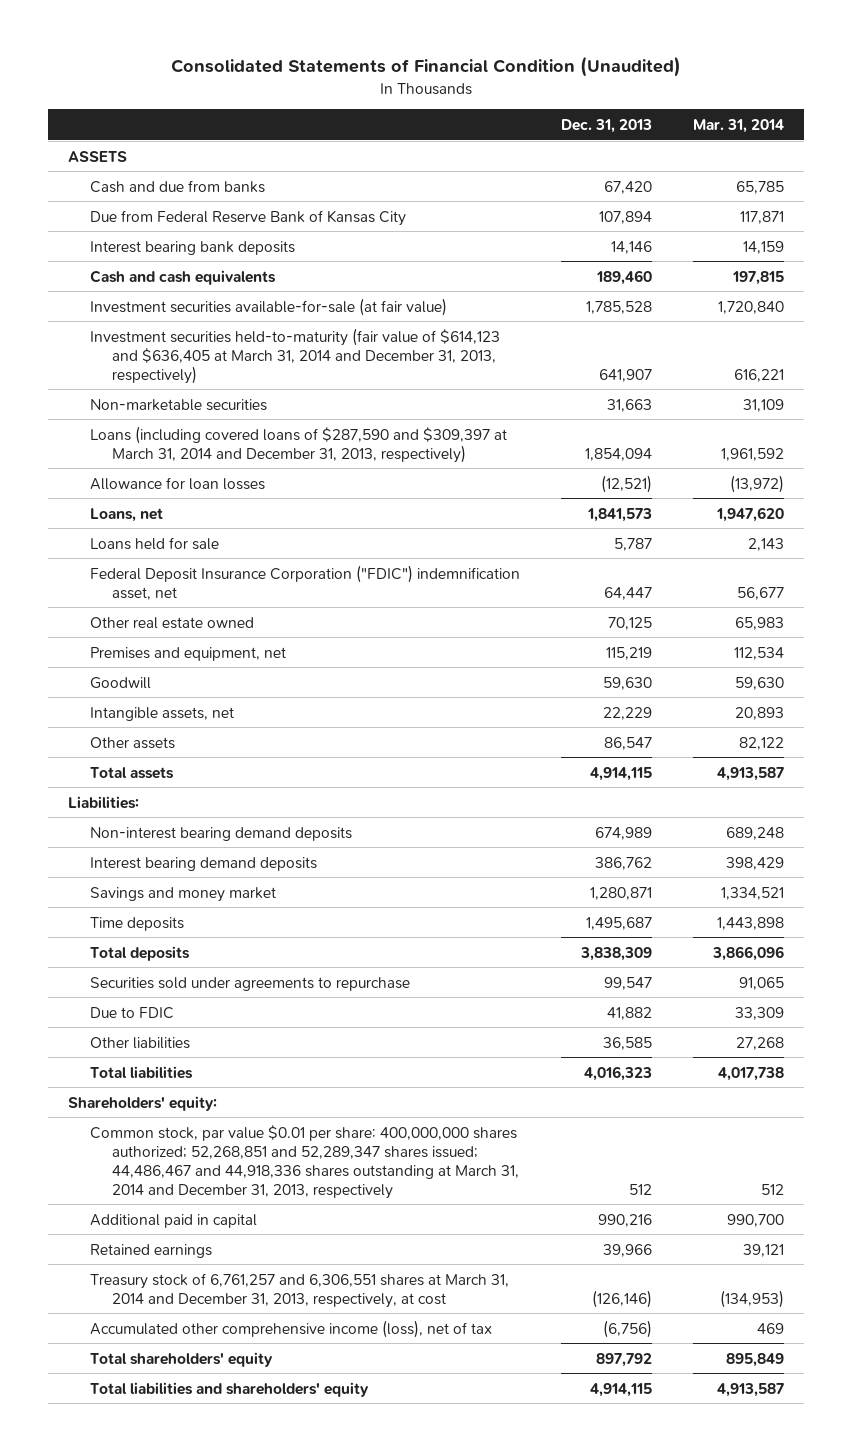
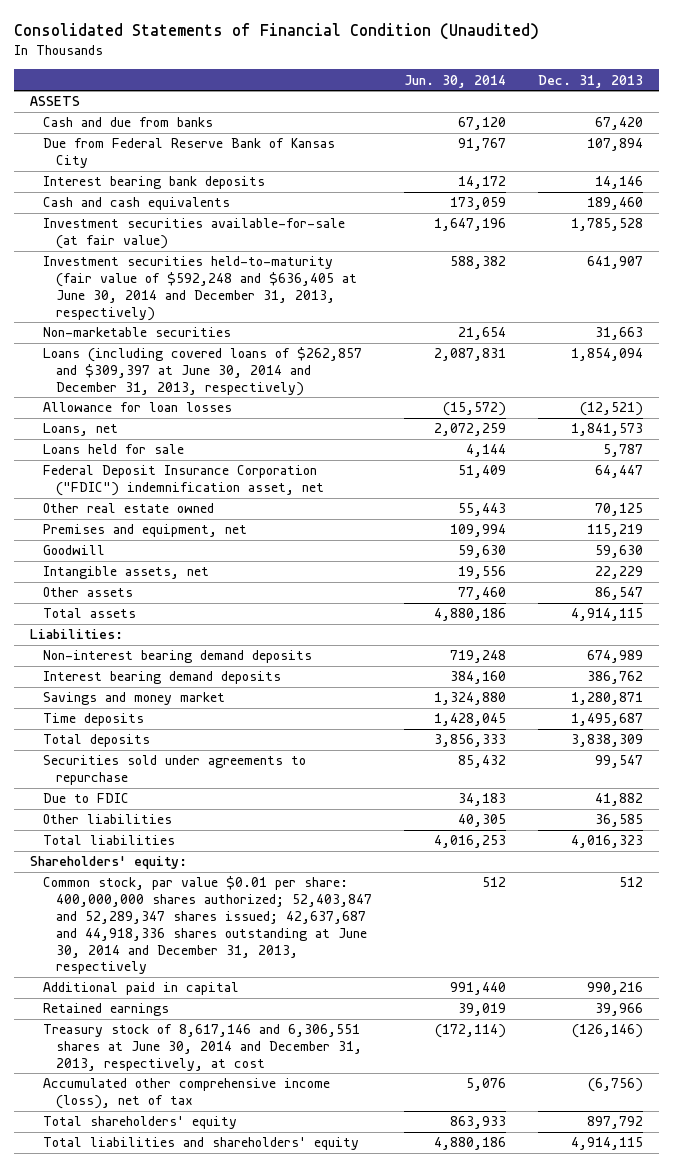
[692,118,784,133] Mar. 31, 2014 -> none
none -> [404,74,507,88] Jun. 30, 2014
[90,327,501,384] Investment securities held-to-maturity (fair value of $614,123 and $636,405 at March 31, 2014 and December 31, 2013, respectively) -> [42,256,358,321] Investment securities held-to-maturity (fair value of $592,248 and $636,405 at June 30, 2014 and December 31, 2013, respectively)
[90,425,508,463] Loans (including covered loans of $287,590 and $309,397 at March 31, 2014 and December 31, 2013, respectively) -> [42,347,362,396] Loans (including covered loans of $262,857 and $309,397 at June 30, 2014 and December 31, 2013, respectively)
[90,1124,519,1199] Common stock, par value $0.01 per share: 400,000,000 shares authorized; 52,268,851 and 52,289,347 shares issued; 44,486,467 and 44,918,336 shares outstanding at March 31, 2014 and December 31, 2013, respectively -> [42,876,373,975] Common stock, par value $0.01 per share: 400,000,000 shares authorized; 52,403,847 and 52,289,347 shares issued; 42,637,687 and 44,918,336 shares outstanding at June 30, 2014 and December 31, 2013, respectively
[90,1272,510,1308] Treasury stock of 6,761,257 and 6,306,551 shares at March 31, 2014 and December 31, 2013, respectively, at cost -> [42,1024,363,1071] Treasury stock of 8,617,146 and 6,306,551 shares at June 30, 2014 and December 31, 2013, respectively, at cost

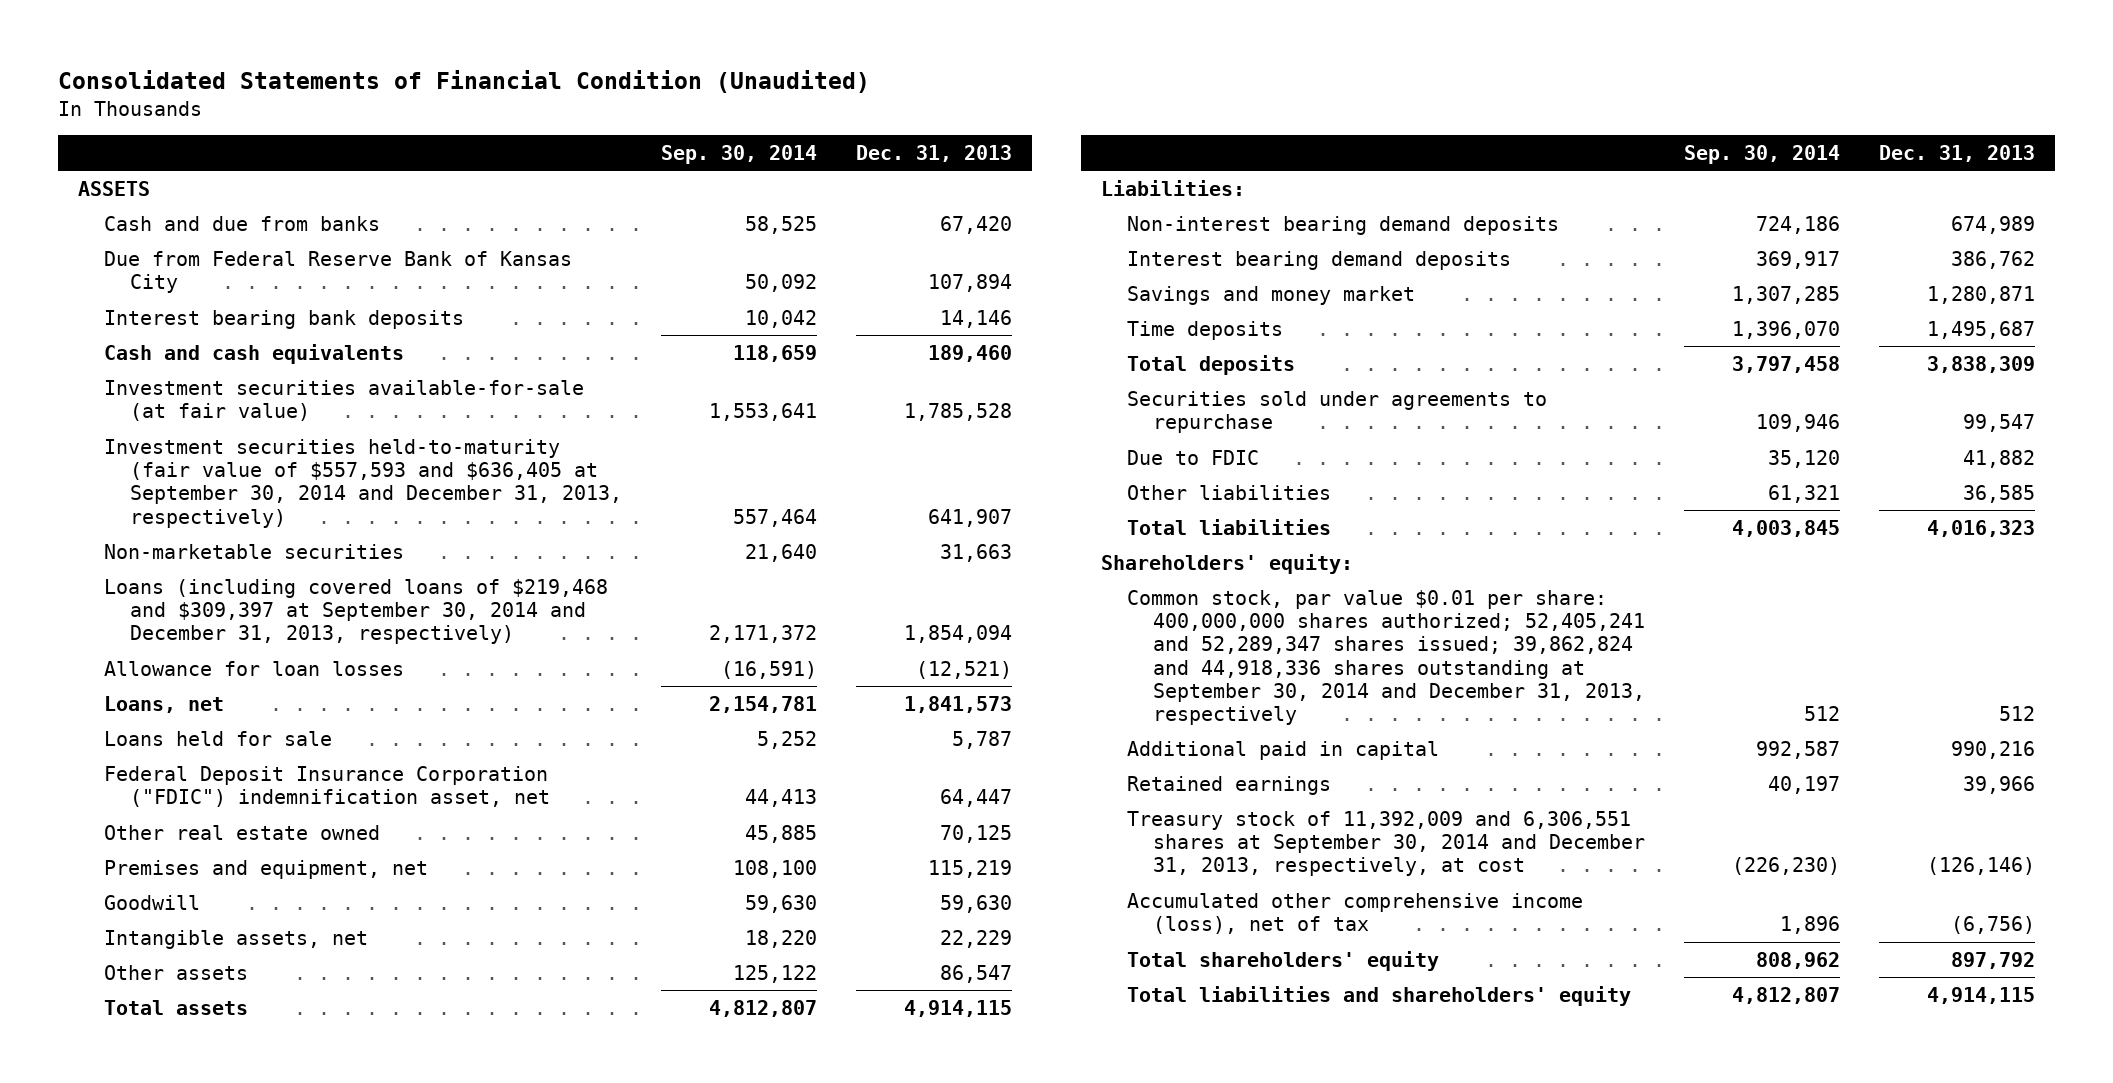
[404,74,507,88] Jun. 30, 2014 -> none
none -> [661,144,818,164] Sep. 30, 2014
[42,256,358,321] Investment securities held-to-maturity (fair value of $592,248 and $636,405 at June 30, 2014 and December 31, 2013, respectively) -> [104,438,623,528] Investment securities held-to-maturity (fair value of $557,593 and $636,405 at September 30, 2014 and December 31, 2013, respectively)
[42,347,362,396] Loans (including covered loans of $262,857 and $309,397 at June 30, 2014 and December 31, 2013, respectively) -> [104,578,609,645] Loans (including covered loans of $219,468 and $309,397 at September 30, 2014 and December 31, 2013, respectively)
[42,876,373,975] Common stock, par value $0.01 per share: 400,000,000 shares authorized; 52,403,847 and 52,289,347 shares issued; 42,637,687 and 44,918,336 shares outstanding at June 30, 2014 and December 31, 2013, respectively -> [1126,589,1646,726] Common stock, par value $0.01 per share: 400,000,000 shares authorized; 52,405,241 and 52,289,347 shares issued; 39,862,824 and 44,918,336 shares outstanding at September 30, 2014 and December 31, 2013, respectively
[42,1024,363,1071] Treasury stock of 8,617,146 and 6,306,551 shares at June 30, 2014 and December 31, 2013, respectively, at cost -> [1126,810,1646,877] Treasury stock of 11,392,009 and 6,306,551 shares at September 30, 2014 and December 31, 2013, respectively, at cost

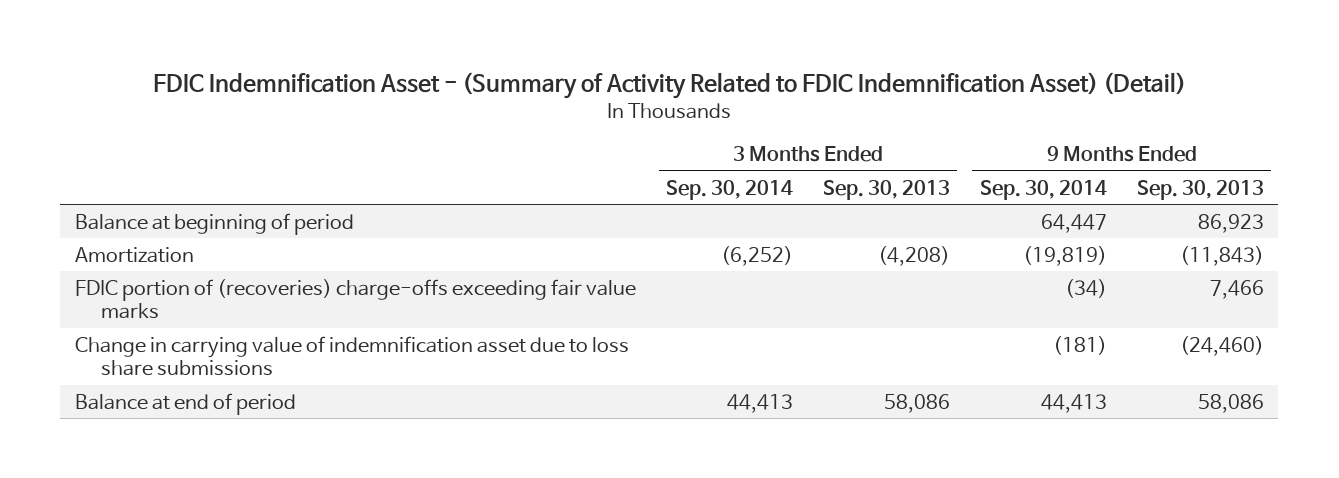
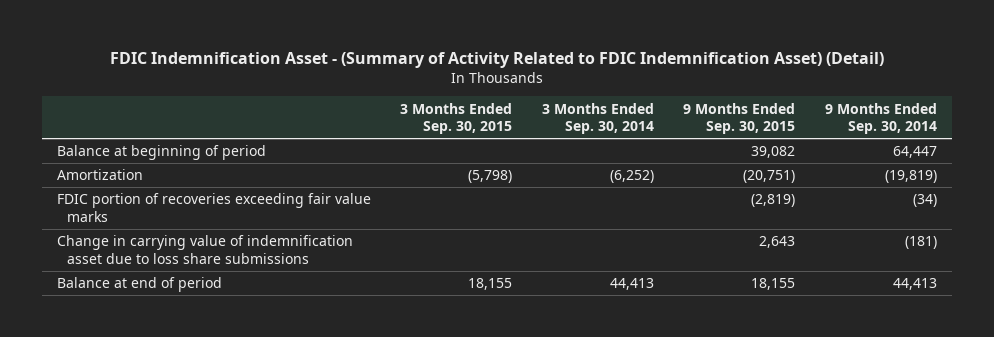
[822,179,950,200] Sep. 30, 2013 -> none
[1136,179,1264,200] Sep. 30, 2013 -> none
none -> [400,102,513,135] 3 Months Ended Sep. 30, 2015
none -> [683,102,796,135] 9 Months Ended Sep. 30, 2015
[75,278,637,320] FDIC portion of (recoveries) charge-offs exceeding fair value marks -> [56,193,371,222] FDIC portion of recoveries exceeding fair value marks

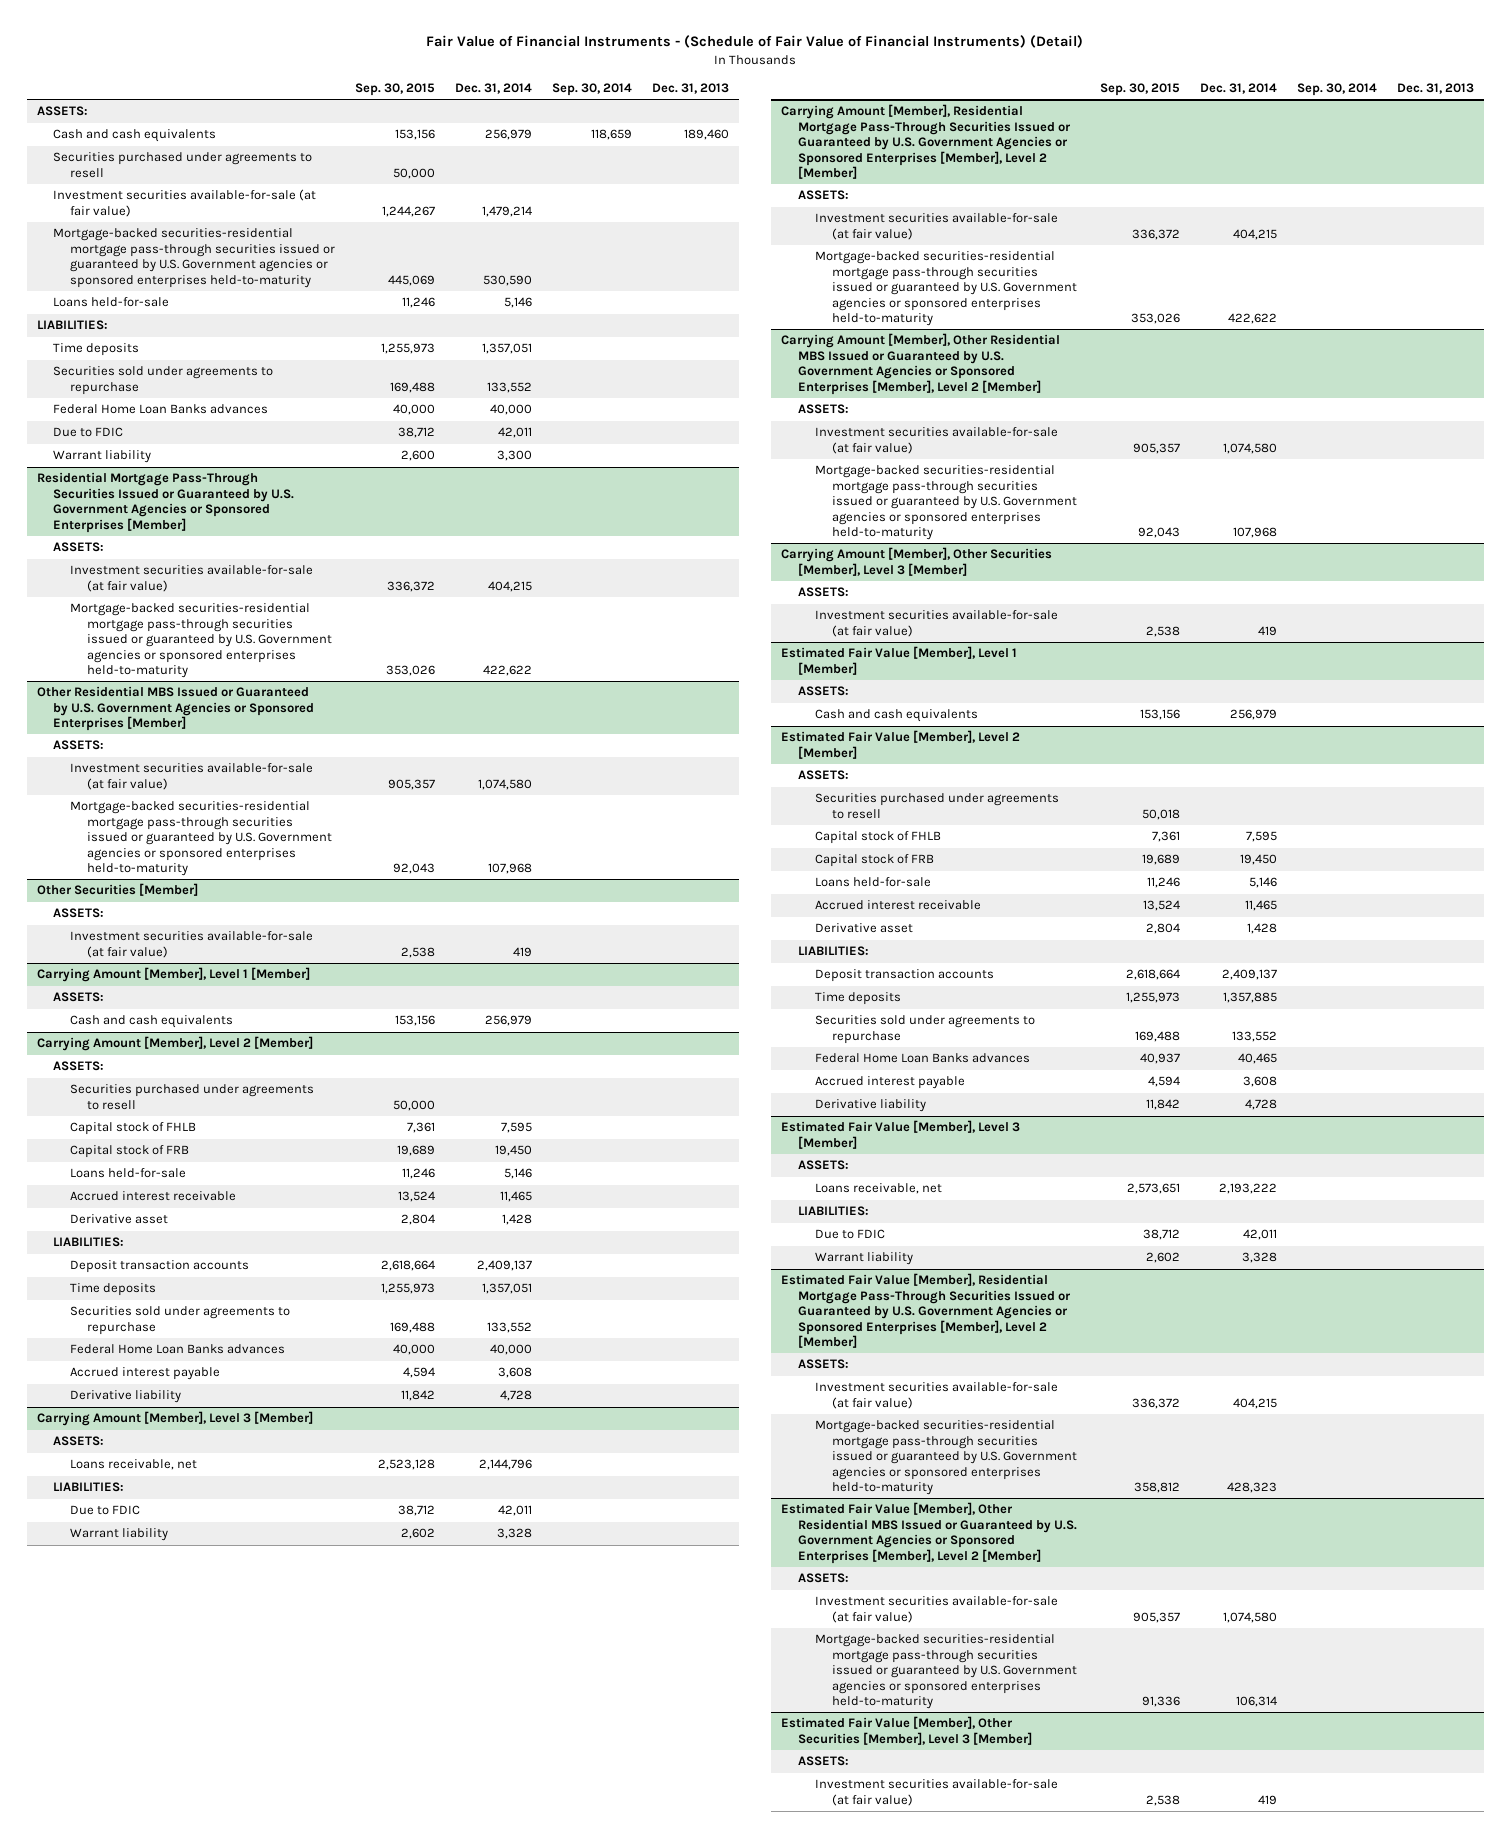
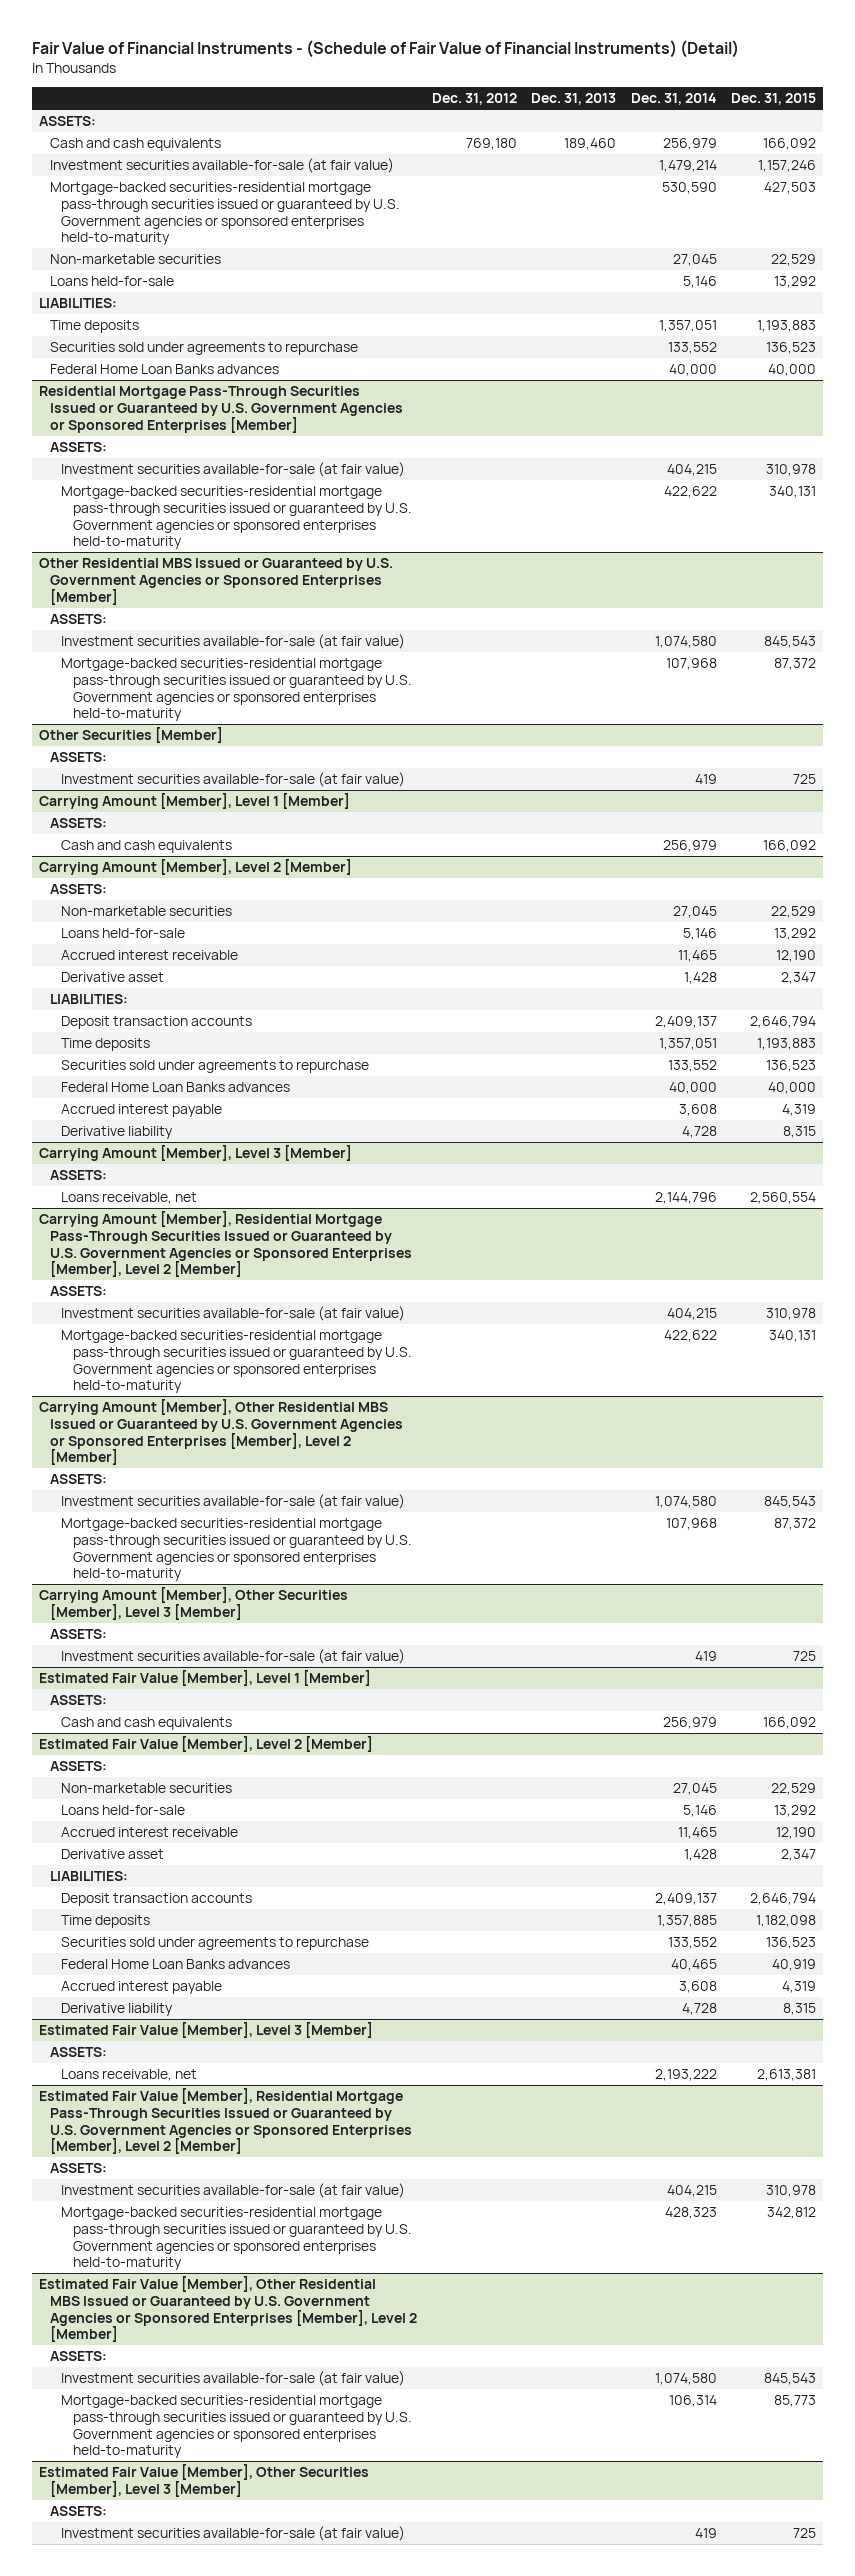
[355,82,436,96] Sep. 30, 2015 -> none
[552,82,633,96] Sep. 30, 2014 -> none
none -> [431,93,517,106] Dec. 31, 2012
none -> [731,93,817,106] Dec. 31, 2015
[53,152,313,178] Securities purchased under agreements to resell -> none
none -> [50,254,222,265] Non-marketable securities
[53,427,124,438] Due to FDIC -> none
[53,450,152,464] Warrant liability -> none
[70,1084,315,1110] Securities purchased under agreements to resell -> none
[70,1122,197,1136] Capital stock of FHLB -> none
[70,1145,190,1159] Capital stock of FRB -> none
none -> [61,906,233,917] Non-marketable securities
[53,1482,125,1493] LIABILITIES: -> none
[70,1505,141,1516] Due to FDIC -> none
[70,1528,169,1542] Warrant liability -> none
[815,793,1060,819] Securities purchased under agreements to resell -> none
[815,831,942,845] Capital stock of FHLB -> none
[815,854,935,868] Capital stock of FRB -> none
none -> [61,1783,233,1794] Non-marketable securities
[798,1206,870,1217] LIABILITIES: -> none
[815,1229,886,1240] Due to FDIC -> none
[815,1252,914,1266] Warrant liability -> none

